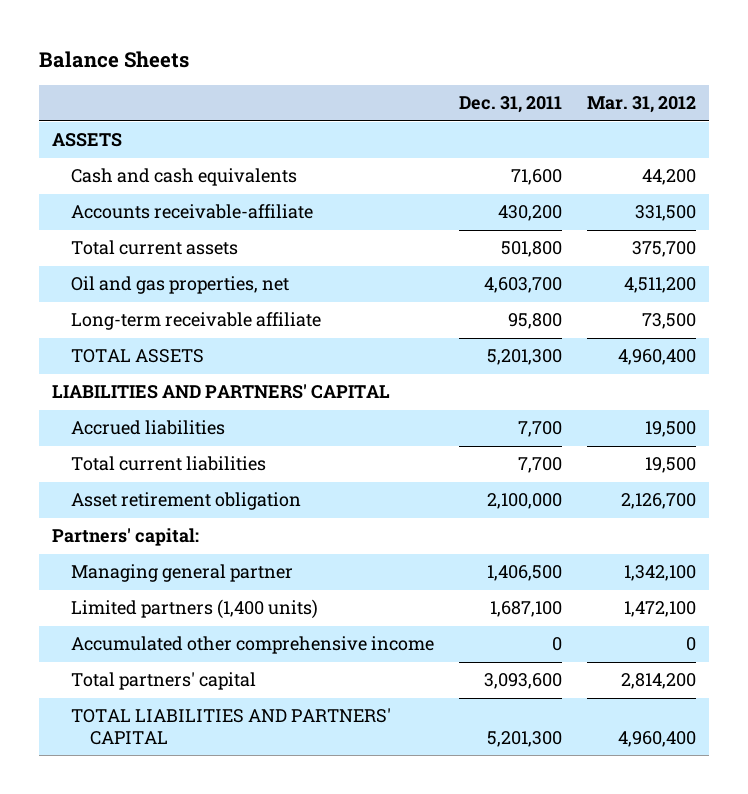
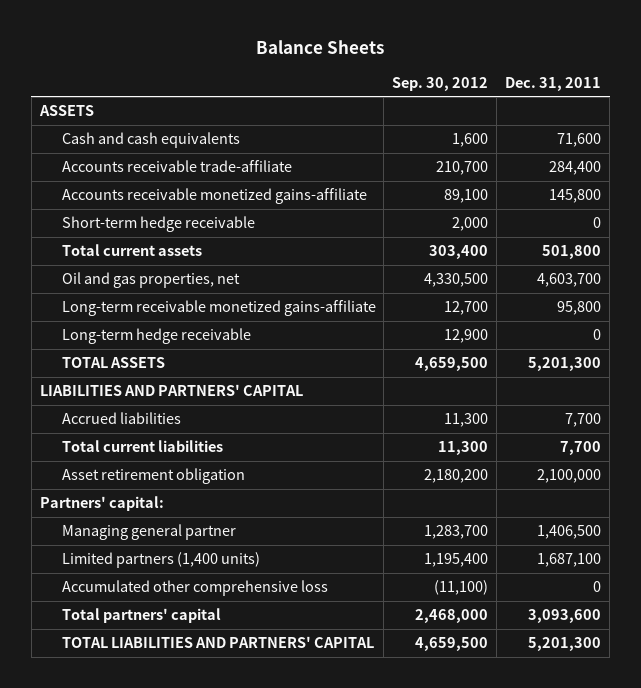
[587,96,697,114] Mar. 31, 2012 -> none
none -> [392,76,489,91] Sep. 30, 2012
[71,204,314,220] Accounts receivable-affiliate -> [61,160,292,173] Accounts receivable trade-affiliate
[498,205,563,222] 430,200 -> [549,161,602,176] 284,400
none -> [61,188,367,205] Accounts receivable monetized gains-affiliate
none -> [61,216,255,233] Short-term hedge receivable
[71,312,322,331] Long-term receivable affiliate -> [61,300,376,317] Long-term receivable monetized gains-affiliate
none -> [61,328,251,345] Long-term hedge receivable
[71,636,435,655] Accumulated other comprehensive income -> [61,580,328,597] Accumulated other comprehensive loss

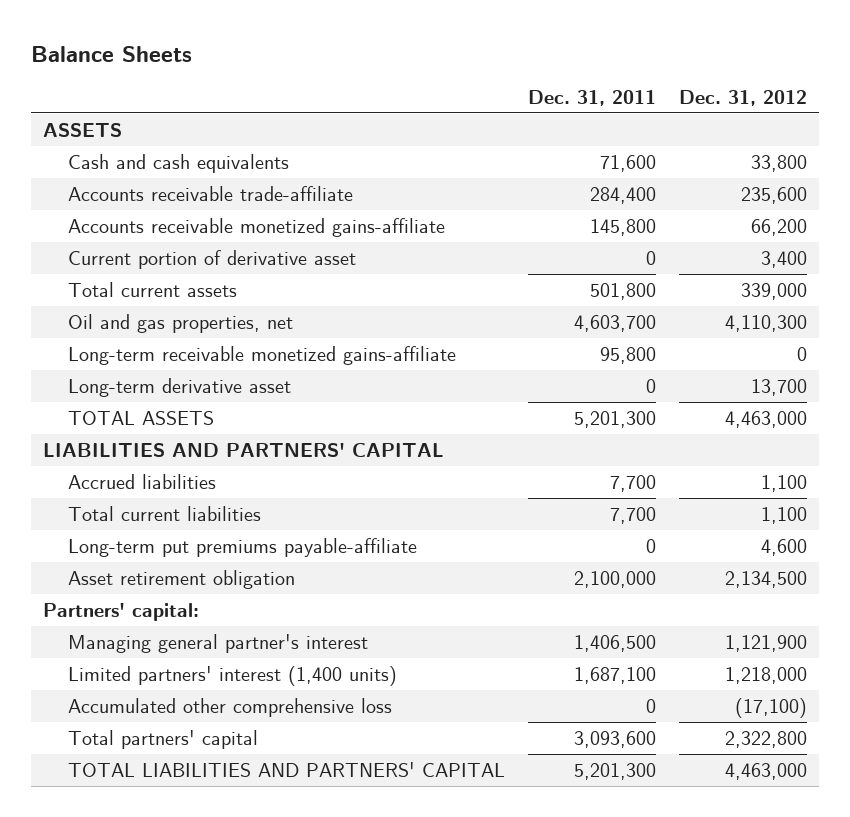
[392,76,489,91] Sep. 30, 2012 -> none
none -> [679,89,808,106] Dec. 31, 2012
[61,216,255,233] Short-term hedge receivable -> [68,249,357,269] Current portion of derivative asset
[61,328,251,345] Long-term hedge receivable -> [68,377,292,397] Long-term derivative asset
none -> [68,537,418,557] Long-term put premiums payable-affiliate
[61,524,236,541] Managing general partner -> [68,633,369,653] Managing general partner's interest
[61,552,260,569] Limited partners (1,400 units) -> [68,665,398,686] Limited partners' interest (1,400 units)

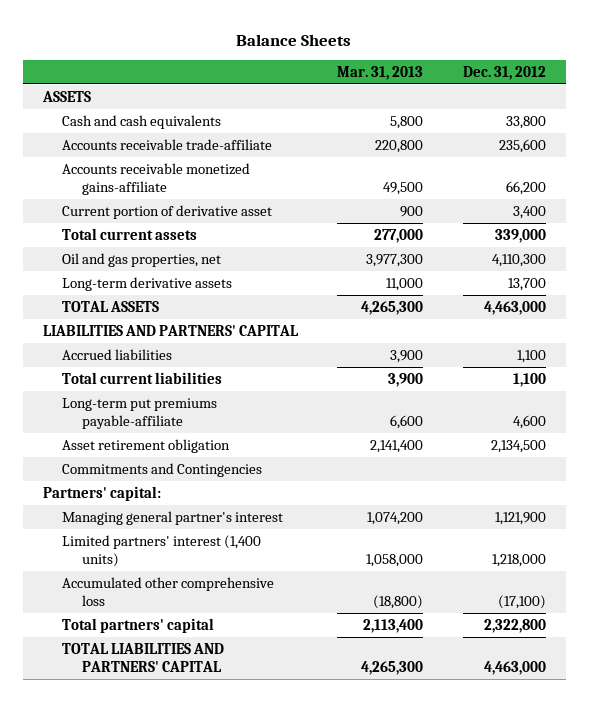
[528,89,657,106] Dec. 31, 2011 -> none
none -> [337,65,424,80] Mar. 31, 2013
[68,345,457,365] Long-term receivable monetized gains-affiliate -> none
[68,377,292,397] Long-term derivative asset -> [62,276,233,291] Long-term derivative assets
none -> [62,462,263,477] Commitments and Contingencies

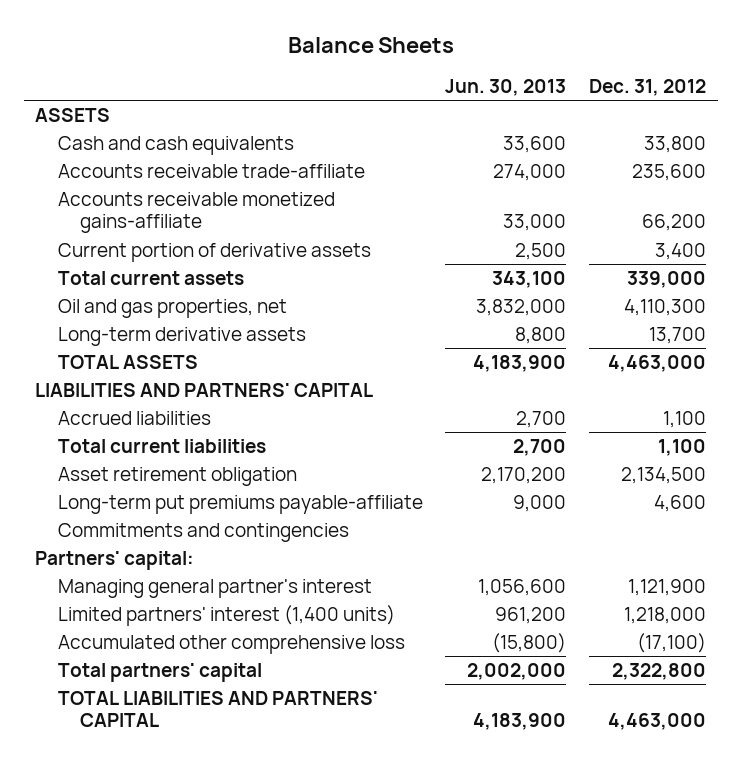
[337,65,424,80] Mar. 31, 2013 -> none
none -> [445,79,567,97] Jun. 30, 2013
[62,204,273,219] Current portion of derivative asset -> [57,243,371,263] Current portion of derivative assets
[62,397,218,430] Long-term put premiums payable-affiliate -> [57,495,423,515] Long-term put premiums payable-affiliate
[62,462,263,477] Commitments and Contingencies -> [57,523,349,543] Commitments and contingencies

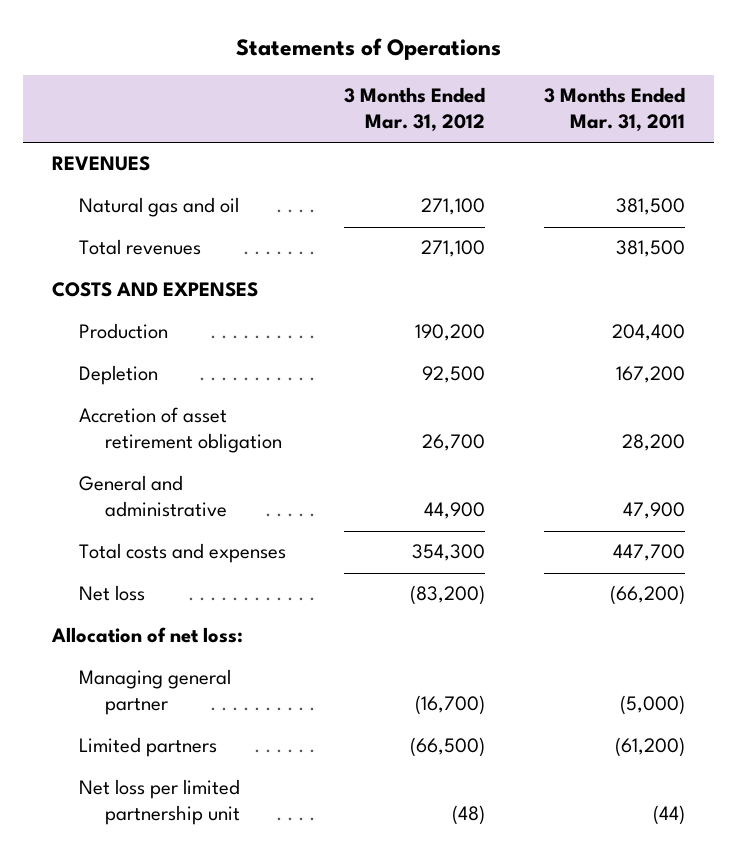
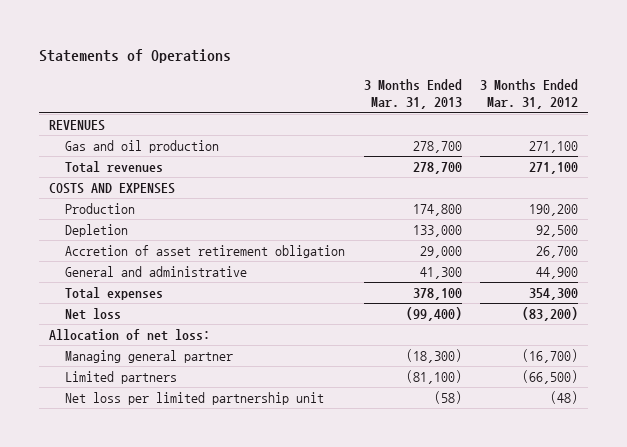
[543,87,685,133] 3 Months Ended Mar. 31, 2011 -> none
none -> [363,79,462,110] 3 Months Ended Mar. 31, 2013
[78,197,239,218] Natural gas and oil -> [64,140,219,154] Gas and oil production
[78,543,286,564] Total costs and expenses -> [64,287,163,301] Total expenses

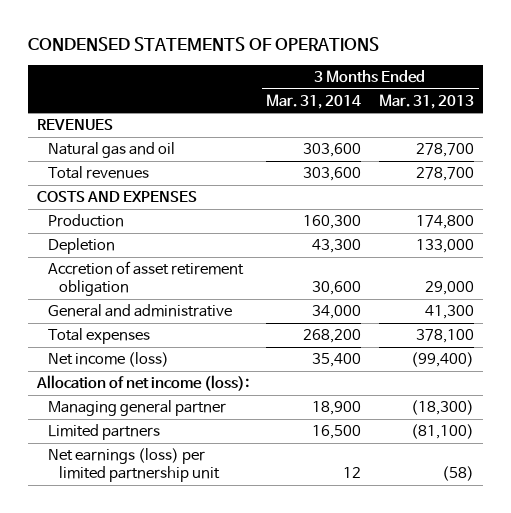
[39,49,232,64] Statements of Operations -> [27,37,379,52] CONDENSED STATEMENTS OF OPERATIONS
[480,79,579,110] 3 Months Ended Mar. 31, 2012 -> none
none -> [266,93,362,109] Mar. 31, 2014
[64,140,219,154] Gas and oil production -> [47,142,175,159] Natural gas and oil
[64,308,121,321] Net loss -> [47,352,169,368] Net income (loss)
[48,329,210,342] Allocation of net loss: -> [35,375,249,392] Allocation of net income (loss):
[64,392,324,406] Net loss per limited partnership unit -> [47,448,221,482] Net earnings (loss) per limited partnership unit

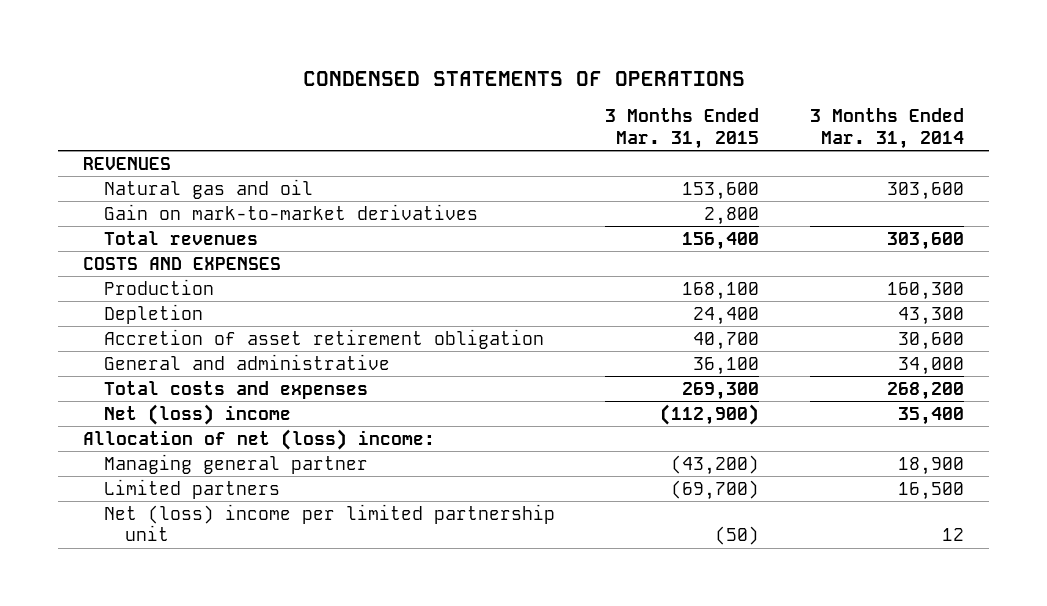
[379,93,475,109] Mar. 31, 2013 -> none
none -> [605,108,760,149] 3 Months Ended Mar. 31, 2015
none -> [104,203,479,220] Gain on mark-to-market derivatives
[47,328,150,345] Total expenses -> [104,380,369,399] Total costs and expenses
[47,352,169,368] Net income (loss) -> [104,403,292,425] Net (loss) income
[35,375,249,392] Allocation of net income (loss): -> [83,428,436,450] Allocation of net (loss) income:
[47,448,221,482] Net earnings (loss) per limited partnership unit -> [104,503,556,541] Net (loss) income per limited partnership unit

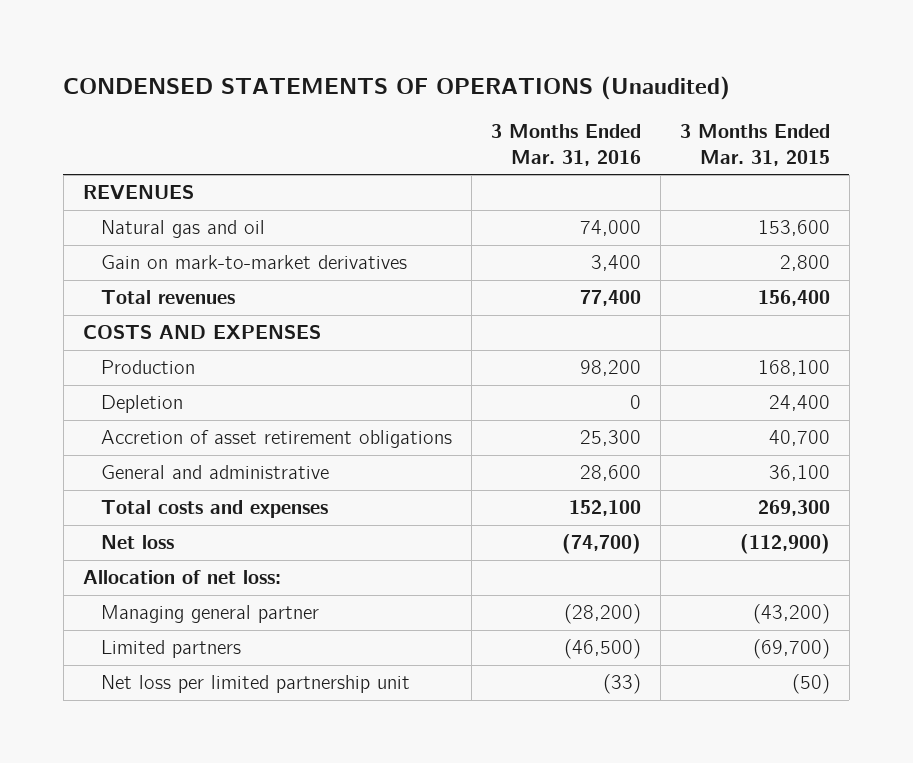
[302,70,745,86] CONDENSED STATEMENTS OF OPERATIONS -> [63,76,731,101] CONDENSED STATEMENTS OF OPERATIONS (Unaudited)
[809,108,964,149] 3 Months Ended Mar. 31, 2014 -> none
none -> [490,124,641,167] 3 Months Ended Mar. 31, 2016
[104,328,545,349] Accretion of asset retirement obligation -> [100,430,452,449] Accretion of asset retirement obligations
[104,403,292,425] Net (loss) income -> [100,535,174,550] Net loss
[83,428,436,450] Allocation of net (loss) income: -> [82,570,281,585] Allocation of net loss:
[104,503,556,541] Net (loss) income per limited partnership unit -> [100,675,410,694] Net loss per limited partnership unit

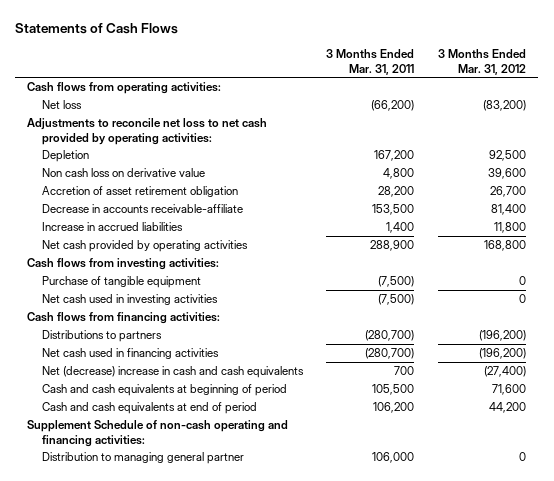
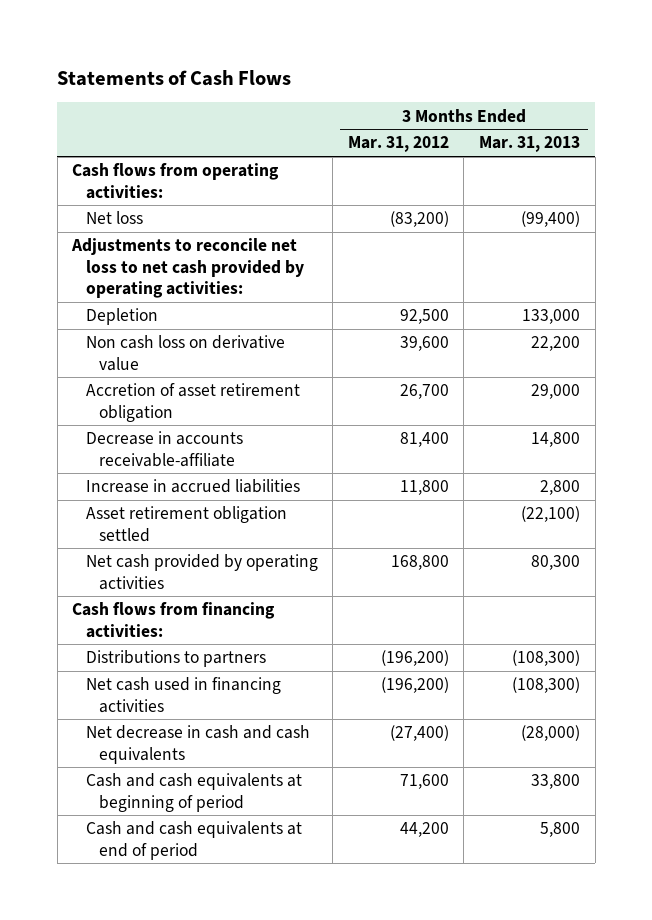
[326,49,415,75] 3 Months Ended Mar. 31, 2011 -> none
none -> [479,136,581,153] Mar. 31, 2013
none -> [85,506,287,542] Asset retirement obligation settled
[27,258,220,271] Cash flows from investing activities: -> none
[41,276,201,289] Purchase of tangible equipment -> none
[41,294,218,306] Net cash used in investing activities -> none
[41,366,304,379] Net (decrease) increase in cash and cash equivalents -> [85,725,310,764] Net decrease in cash and cash equivalents
[27,420,289,447] Supplement Schedule of non-cash operating and financing activities: -> none
[41,452,244,465] Distribution to managing general partner -> none

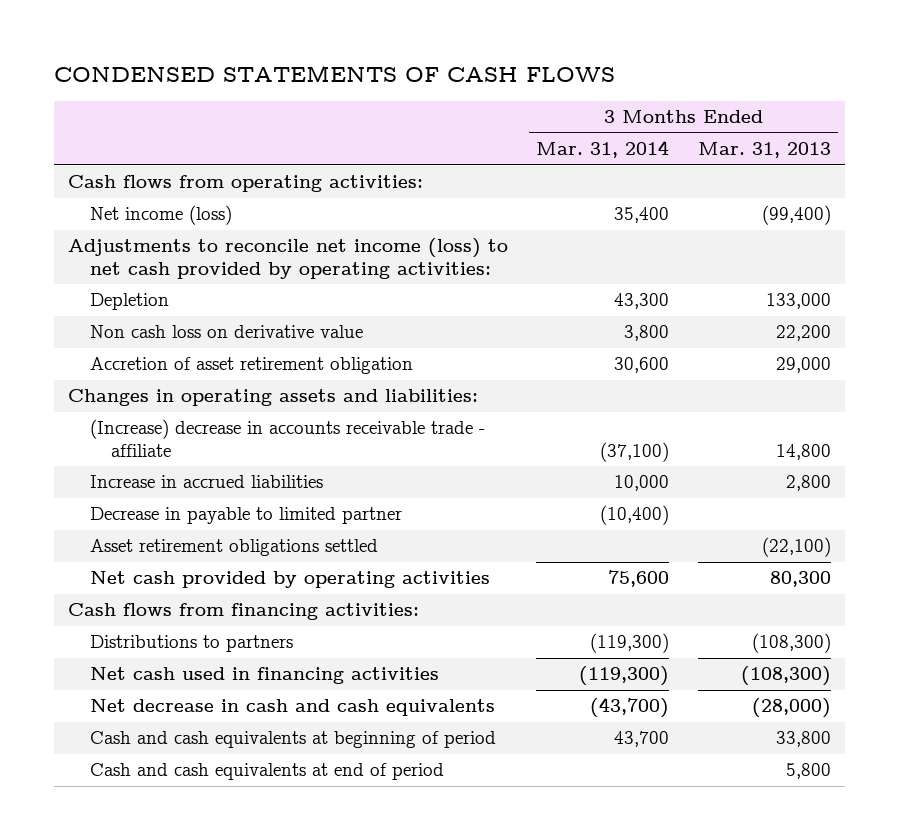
[57,69,292,86] Statements of Cash Flows -> [53,65,615,83] CONDENSED STATEMENTS OF CASH FLOWS
[347,136,449,153] Mar. 31, 2012 -> none
none -> [536,140,670,159] Mar. 31, 2014
[85,211,143,225] Net loss -> [89,205,232,226] Net income (loss)
[71,238,304,299] Adjustments to reconcile net loss to net cash provided by operating activities: -> [67,238,508,279] Adjustments to reconcile net income (loss) to net cash provided by operating activities:
none -> [67,389,478,407] Changes in operating assets and liabilities:
[85,431,243,467] Decrease in accounts receivable-affiliate -> [89,419,485,457] (Increase) decrease in accounts receivable trade - affiliate
none -> [89,507,402,525] Decrease in payable to limited partner
[85,506,287,542] Asset retirement obligation settled -> [89,539,378,557] Asset retirement obligations settled

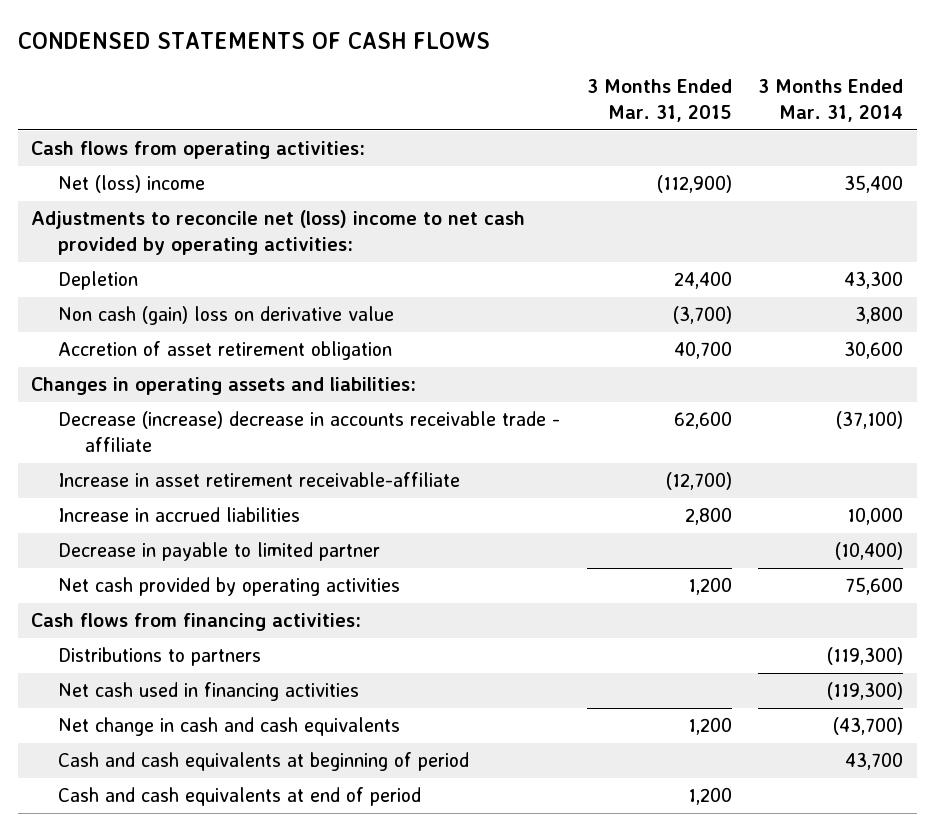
[697,142,831,159] Mar. 31, 2013 -> none
none -> [586,79,732,123] 3 Months Ended Mar. 31, 2015
[89,205,232,226] Net income (loss) -> [58,175,206,194] Net (loss) income
[67,238,508,279] Adjustments to reconcile net income (loss) to net cash provided by operating activities: -> [31,210,526,256] Adjustments to reconcile net (loss) income to net cash provided by operating activities:
[89,325,363,339] Non cash loss on derivative value -> [58,306,395,326] Non cash (gain) loss on derivative value
[89,419,485,457] (Increase) decrease in accounts receivable trade - affiliate -> [58,411,561,453] Decrease (increase) decrease in accounts receivable trade - affiliate
none -> [58,472,461,488] Increase in asset retirement receivable-affiliate
[89,539,378,557] Asset retirement obligations settled -> none
[89,699,495,717] Net decrease in cash and cash equivalents -> [58,717,401,737] Net change in cash and cash equivalents

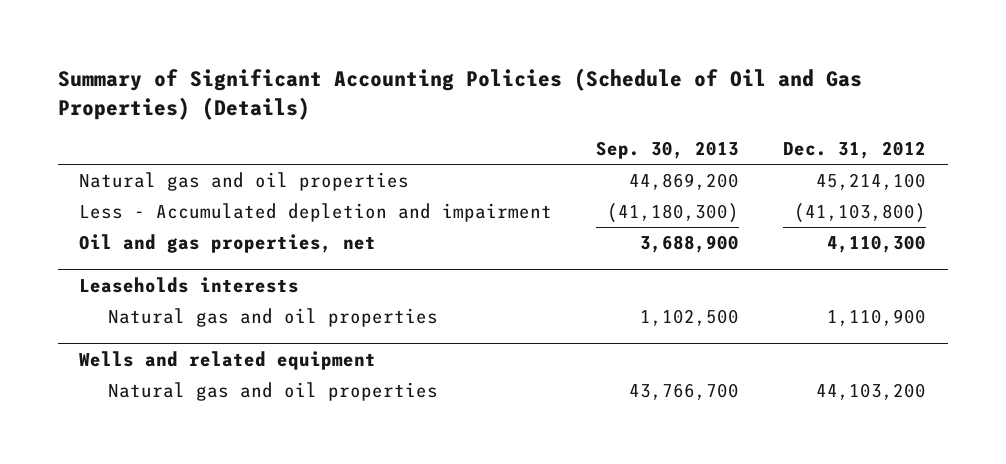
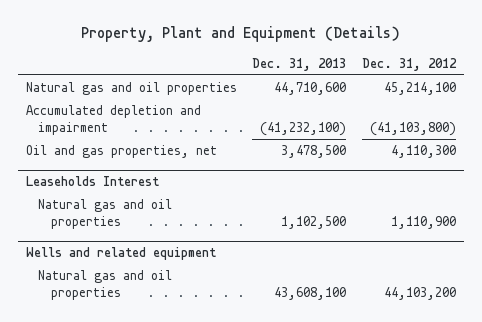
[57,68,862,120] Summary of Significant Accounting Policies (Schedule of Oil and Gas Properties) (Details) -> [80,26,400,43] Property, Plant and Equipment (Details)
[596,141,740,160] Sep. 30, 2013 -> none
none -> [252,57,347,71] Dec. 31, 2013
[79,203,553,223] Less - Accumulated depletion and impairment -> [25,105,201,135] Accumulated depletion and impairment
[79,276,300,293] Leaseholds interests -> [25,176,159,187] Leaseholds Interest

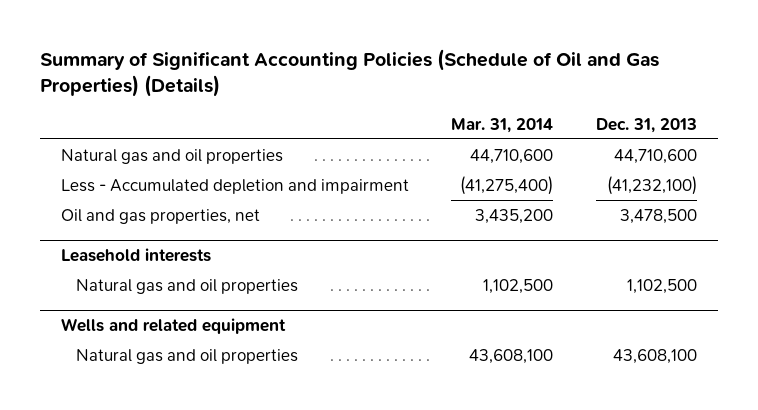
[80,26,400,43] Property, Plant and Equipment (Details) -> [39,48,659,97] Summary of Significant Accounting Policies (Schedule of Oil and Gas Properties) (Details)
[361,57,457,71] Dec. 31, 2012 -> none
none -> [451,117,554,133] Mar. 31, 2014
[25,105,201,135] Accumulated depletion and impairment -> [60,178,409,194] Less - Accumulated depletion and impairment
[25,176,159,187] Leaseholds Interest -> [60,247,211,262] Leasehold interests

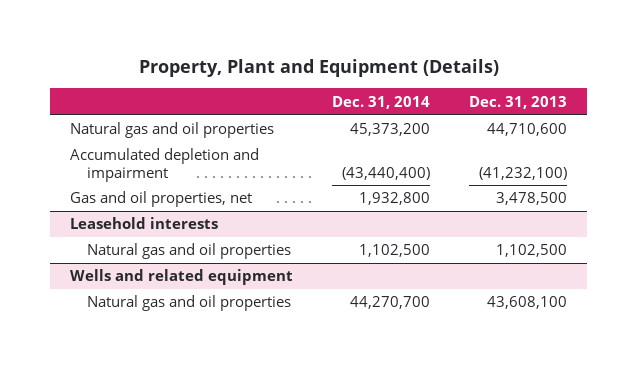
[39,48,659,97] Summary of Significant Accounting Policies (Schedule of Oil and Gas Properties) (Details) -> [138,59,499,78] Property, Plant and Equipment (Details)
[451,117,554,133] Mar. 31, 2014 -> none
none -> [332,95,431,109] Dec. 31, 2014
[60,178,409,194] Less - Accumulated depletion and impairment -> [69,148,259,182] Accumulated depletion and impairment
[60,208,260,224] Oil and gas properties, net -> [69,191,252,208] Gas and oil properties, net

